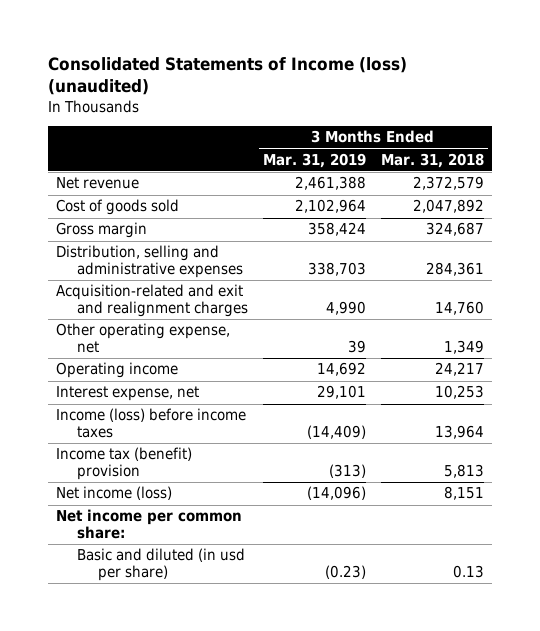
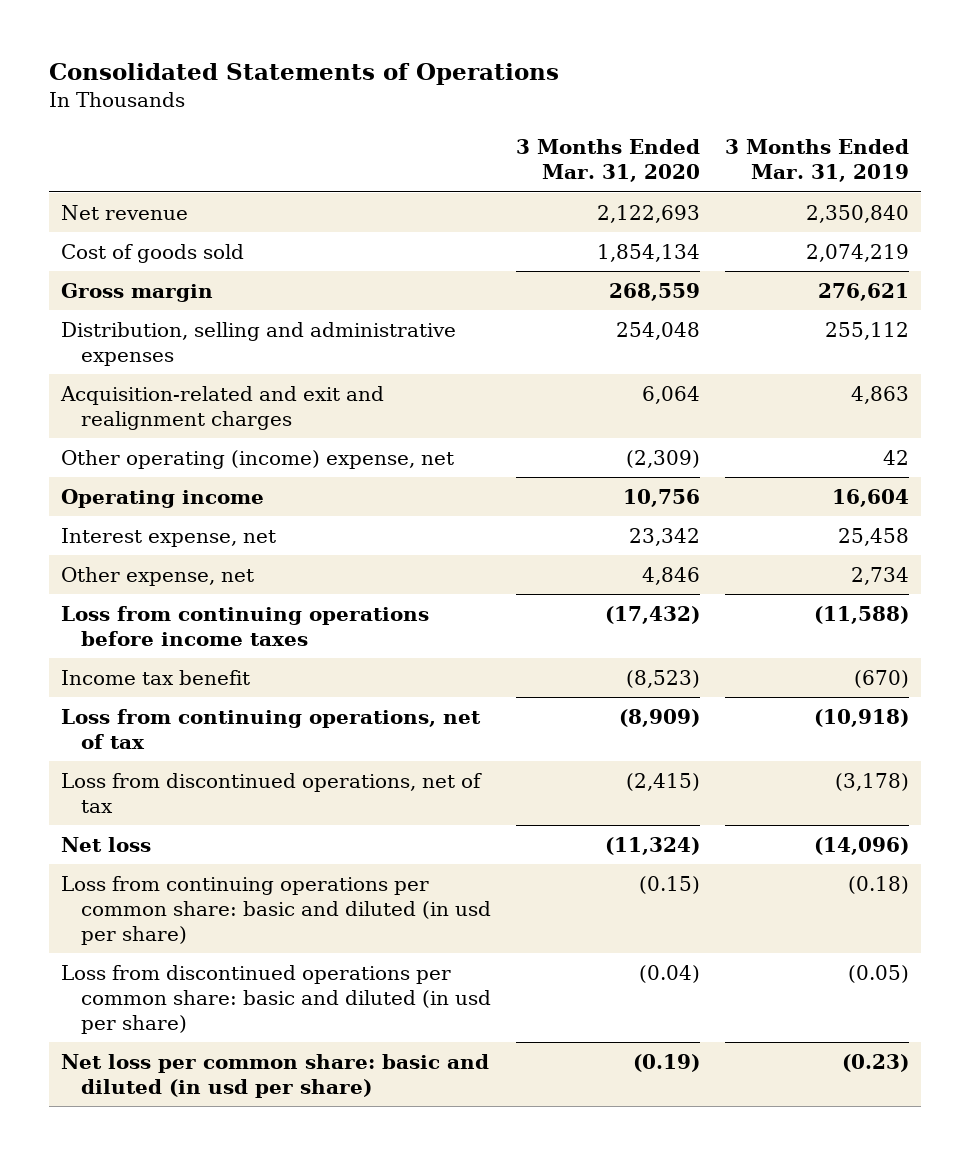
[48,57,408,96] Consolidated Statements of Income (loss) (unaudited) -> [48,63,559,86] Consolidated Statements of Operations
[381,152,485,168] Mar. 31, 2018 -> none
none -> [515,139,700,183] 3 Months Ended Mar. 31, 2020
[55,509,242,540] Net income per common share: -> none
[294,176,366,191] 2,461,388 -> [805,205,909,224] 2,350,840
[294,199,366,214] 2,102,964 -> [805,244,909,263] 2,074,219
[307,222,366,237] 358,424 -> [817,283,909,302] 276,621
[307,262,366,277] 338,703 -> [824,322,909,341] 255,112
[325,301,366,316] 4,990 -> [850,386,909,405] 4,863
[55,323,230,354] Other operating expense, net -> [61,450,455,470] Other operating (income) expense, net
[347,340,366,354] 39 -> [882,450,909,466] 42
[316,362,366,377] 14,692 -> [831,489,909,508] 16,604
[316,385,366,400] 29,101 -> [837,528,909,547] 25,458
none -> [61,567,255,587] Other expense, net
[55,408,246,439] Income (loss) before income taxes -> [61,606,430,646] Loss from continuing operations before income taxes
[306,425,366,440] (14,409) -> [813,606,909,625] (11,588)
[55,447,192,481] Income tax (benefit) provision -> [61,670,251,686] Income tax benefit
[328,464,366,479] (313) -> [853,670,909,689] (670)
none -> [61,709,482,749] Loss from continuing operations, net of tax
none -> [61,773,483,813] Loss from discontinued operations, net of tax
[55,486,172,501] Net income (loss) -> [61,837,152,853] Net loss
none -> [61,876,492,945] Loss from continuing operations per common share: basic and diluted (in usd per share)
none -> [61,965,492,1034] Loss from discontinued operations per common share: basic and diluted (in usd per share)
[76,548,245,582] Basic and diluted (in usd per share) -> [61,1054,490,1098] Net loss per common share: basic and diluted (in usd per share)

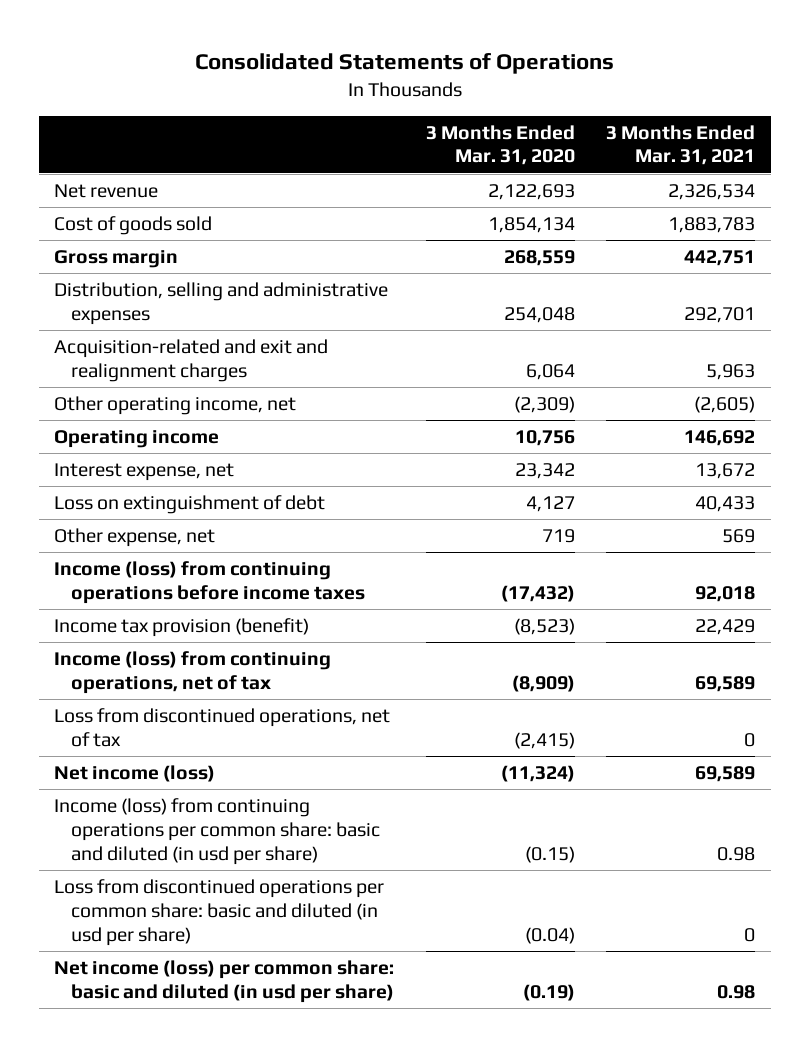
[724,139,909,183] 3 Months Ended Mar. 31, 2019 -> none
none -> [605,124,755,166] 3 Months Ended Mar. 31, 2021
[61,450,455,470] Other operating (income) expense, net -> [54,396,297,416] Other operating income, net
none -> [54,495,326,515] Loss on extinguishment of debt
[641,567,700,586] 4,846 -> [541,529,575,544] 719
[61,606,430,646] Loss from continuing operations before income taxes -> [54,561,366,604] Income (loss) from continuing operations before income taxes
[61,670,251,686] Income tax benefit -> [54,618,310,638] Income tax provision (benefit)
[61,709,482,749] Loss from continuing operations, net of tax -> [54,651,332,694] Income (loss) from continuing operations, net of tax
[61,837,152,853] Net loss -> [54,765,216,783] Net income (loss)
[61,876,492,945] Loss from continuing operations per common share: basic and diluted (in usd per share) -> [54,798,381,865] Income (loss) from continuing operations per common share: basic and diluted (in usd per share)
[61,1054,490,1098] Net loss per common share: basic and diluted (in usd per share) -> [54,960,395,1003] Net income (loss) per common share: basic and diluted (in usd per share)

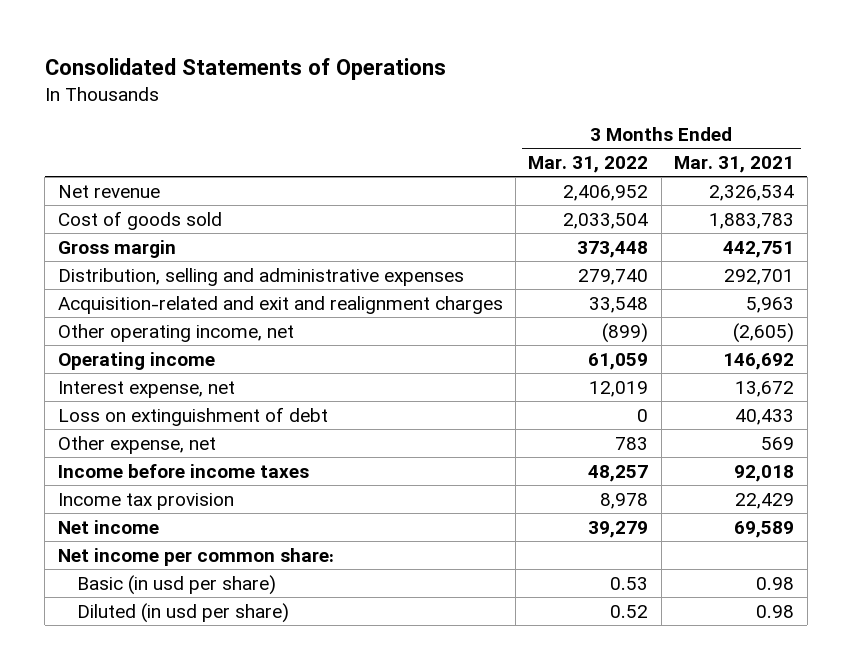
[425,124,575,166] 3 Months Ended Mar. 31, 2020 -> none
none -> [528,155,649,173] Mar. 31, 2022
[54,651,332,694] Income (loss) from continuing operations, net of tax -> none
[54,708,391,747] Loss from discontinued operations, net of tax -> none
[54,798,381,865] Income (loss) from continuing operations per common share: basic and diluted (in usd per share) -> none
[54,879,385,946] Loss from discontinued operations per common share: basic and diluted (in usd per share) -> none
[54,960,395,1003] Net income (loss) per common share: basic and diluted (in usd per share) -> none
[54,561,366,604] Income (loss) from continuing operations before income taxes -> [57,463,309,478] Income before income taxes
[54,618,310,638] Income tax provision (benefit) -> [57,492,234,510] Income tax provision
[54,765,216,783] Net income (loss) -> [57,519,159,534] Net income
none -> [57,547,334,566] Net income per common share:
none -> [77,574,277,595] Basic (in usd per share)
none -> [77,602,290,623] Diluted (in usd per share)

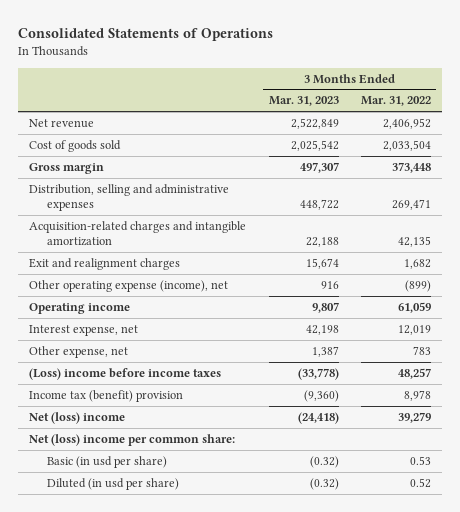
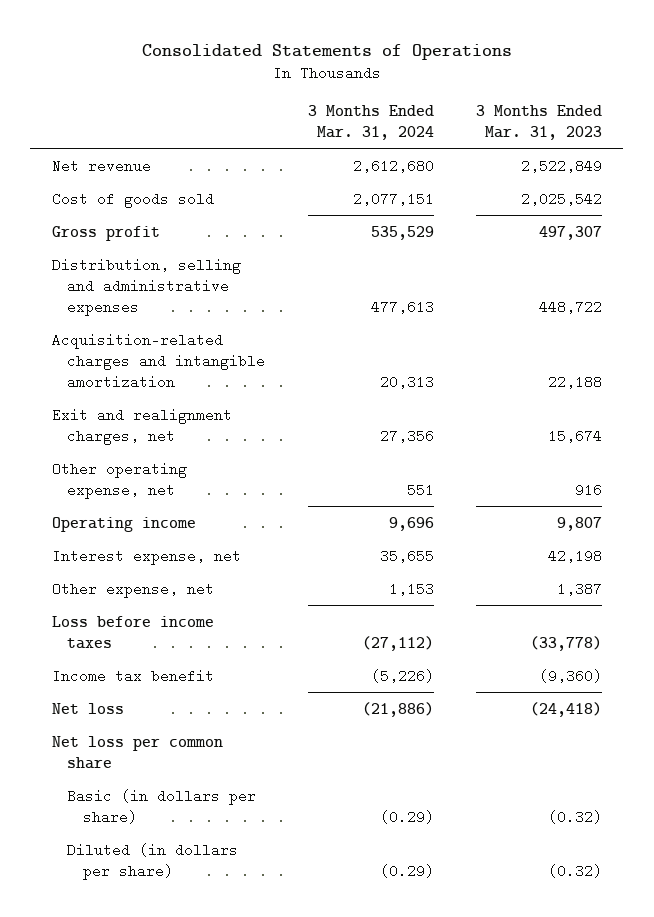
[360,96,431,107] Mar. 31, 2022 -> none
none -> [307,104,434,140] 3 Months Ended Mar. 31, 2024
[29,163,105,175] Gross margin -> [51,225,160,241] Gross profit
[29,258,181,271] Exit and realignment charges -> [51,407,232,445] Exit and realignment charges, net
[29,280,229,293] Other operating expense (income), net -> [51,461,187,499] Other operating expense, net
[29,368,222,381] (Loss) income before income taxes -> [51,615,214,649] Loss before income taxes
[29,390,184,403] Income tax (benefit) provision -> [51,668,214,683] Income tax benefit
[29,412,126,425] Net (loss) income -> [51,702,124,714] Net loss
[29,434,236,447] Net (loss) income per common share: -> [51,735,223,769] Net loss per common share
[46,456,167,469] Basic (in usd per share) -> [67,788,257,824] Basic (in dollars per share)
[46,478,179,491] Diluted (in usd per share) -> [67,842,239,880] Diluted (in dollars per share)

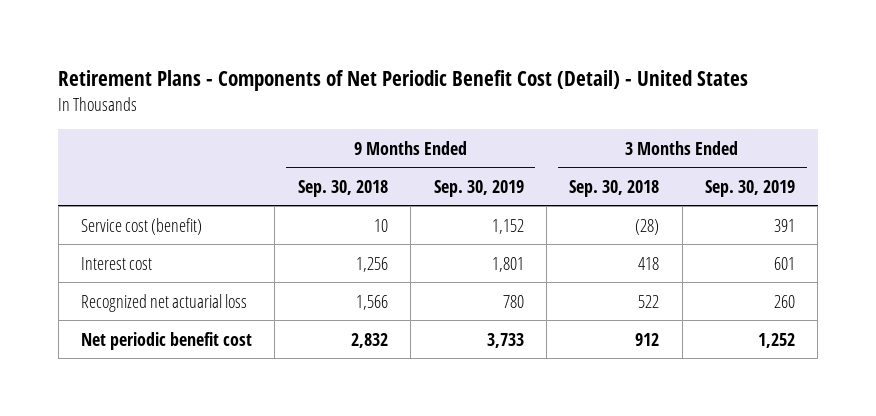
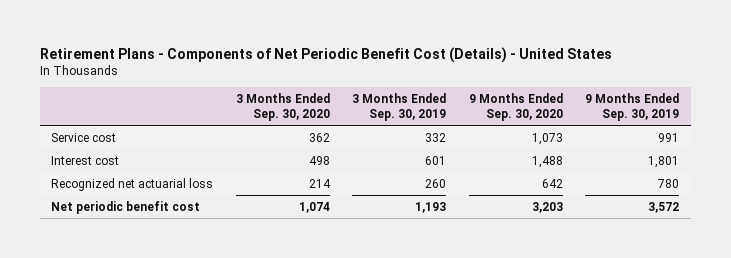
[58,70,749,92] Retirement Plans - Components of Net Periodic Benefit Cost (Detail) - United States -> [40,46,613,63] Retirement Plans - Components of Net Periodic Benefit Cost (Details) - United States
[297,179,388,197] Sep. 30, 2018 -> none
[569,179,660,197] Sep. 30, 2018 -> none
none -> [235,93,330,122] 3 Months Ended Sep. 30, 2020
none -> [468,93,563,122] 9 Months Ended Sep. 30, 2020
[81,217,203,235] Service cost (benefit) -> [51,132,117,142] Service cost
[491,218,524,234] 1,152 -> [658,132,680,142] 991
[774,218,796,232] 391 -> [425,132,447,142] 332
[486,332,524,348] 3,733 -> [648,201,680,213] 3,572
[758,332,796,348] 1,252 -> [415,201,447,213] 1,193

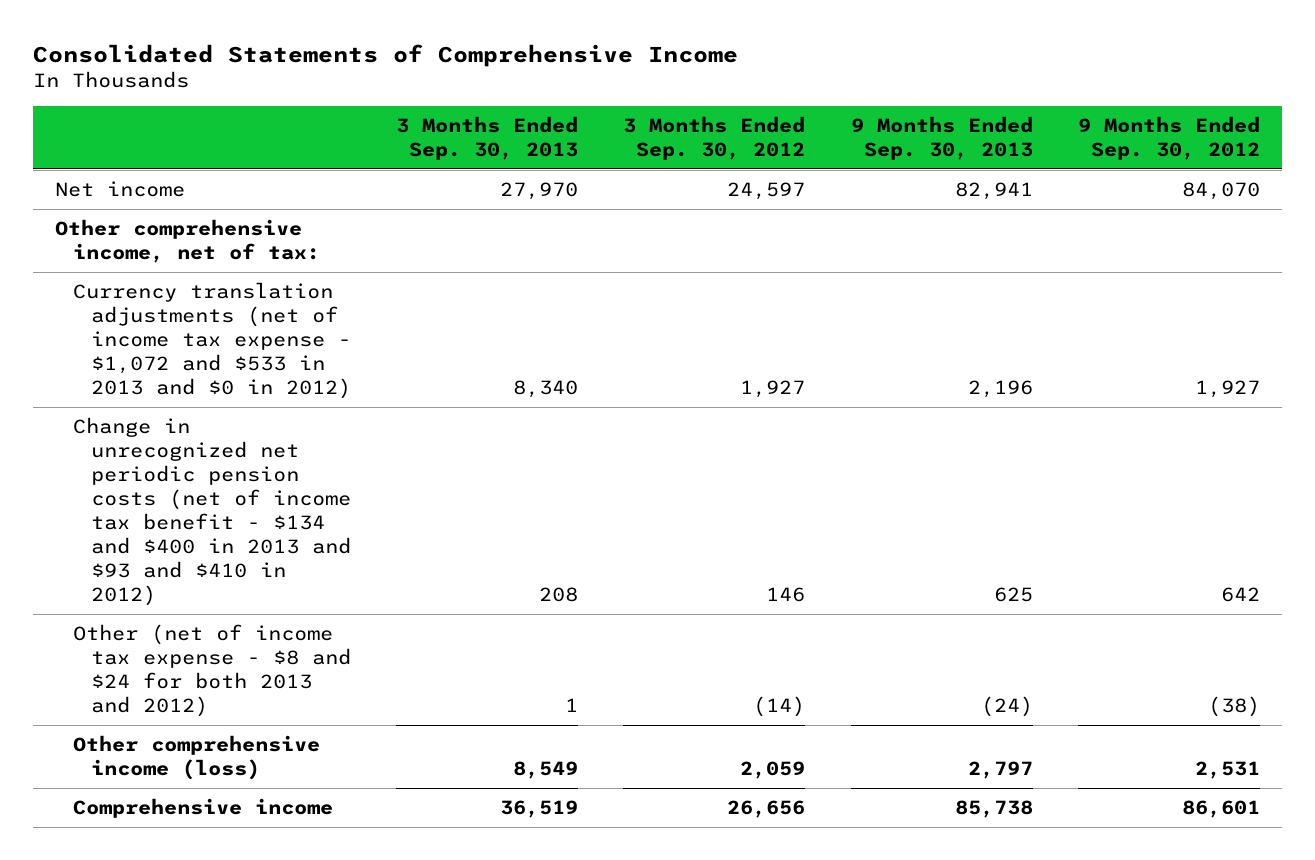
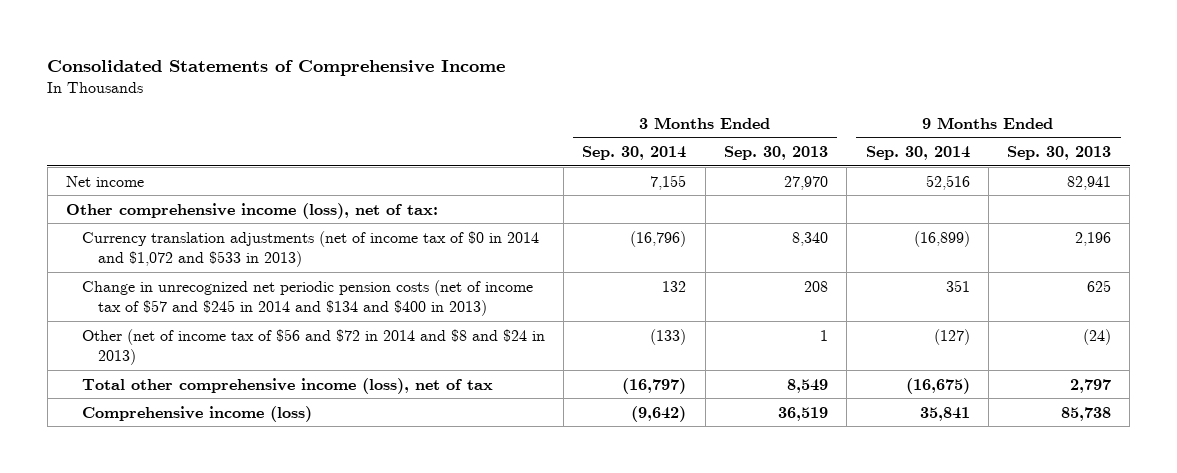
[623,115,806,160] 3 Months Ended Sep. 30, 2012 -> none
[1077,115,1260,160] 9 Months Ended Sep. 30, 2012 -> none
none -> [582,145,687,160] Sep. 30, 2014
none -> [865,145,970,160] Sep. 30, 2014
[55,218,321,264] Other comprehensive income, net of tax: -> [65,202,438,219] Other comprehensive income (loss), net of tax:
[73,281,352,400] Currency translation adjustments (net of income tax expense - $1,072 and $533 in 2013 and $0 in 2012) -> [81,230,539,267] Currency translation adjustments (net of income tax of $0 in 2014 and $1,072 and $533 in 2013)
[73,416,352,607] Change in unrecognized net periodic pension costs (net of income tax benefit - $134 and $400 in 2013 and $93 and $410 in 2012) -> [81,279,533,316] Change in unrecognized net periodic pension costs (net of income tax of $57 and $245 in 2014 and $134 and $400 in 2013)
[73,623,352,718] Other (net of income tax expense - $8 and $24 for both 2013 and 2012) -> [81,328,545,365] Other (net of income tax of $56 and $72 in 2014 and $8 and $24 in 2013)
[73,734,321,781] Other comprehensive income (loss) -> [81,377,493,394] Total other comprehensive income (loss), net of tax
[73,797,334,818] Comprehensive income -> [81,405,312,422] Comprehensive income (loss)

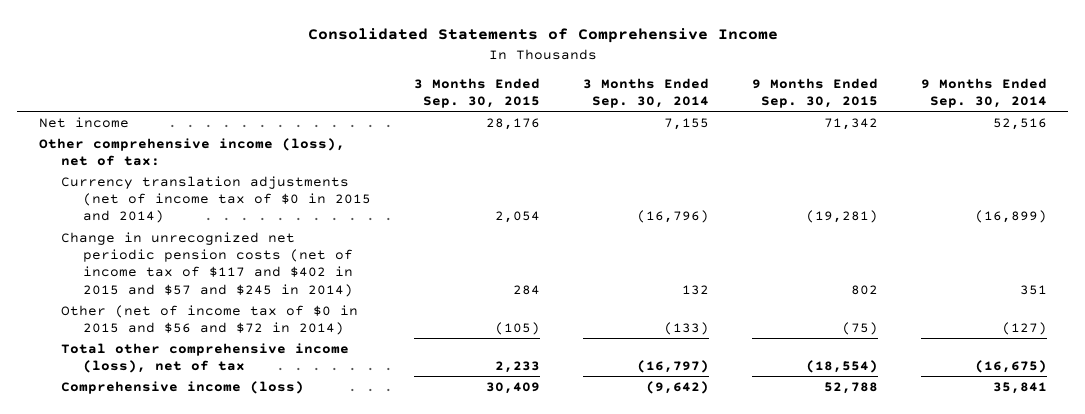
[723,145,828,160] Sep. 30, 2013 -> none
[1007,145,1112,160] Sep. 30, 2013 -> none
none -> [414,77,541,109] 3 Months Ended Sep. 30, 2015
none -> [751,77,878,109] 9 Months Ended Sep. 30, 2015
[81,230,539,267] Currency translation adjustments (net of income tax of $0 in 2014 and $1,072 and $533 in 2013) -> [60,175,372,224] Currency translation adjustments (net of income tax of $0 in 2015 and 2014)
[81,279,533,316] Change in unrecognized net periodic pension costs (net of income tax of $57 and $245 in 2014 and $134 and $400 in 2013) -> [60,231,354,297] Change in unrecognized net periodic pension costs (net of income tax of $117 and $402 in 2015 and $57 and $245 in 2014)
[81,328,545,365] Other (net of income tax of $56 and $72 in 2014 and $8 and $24 in 2013) -> [60,304,358,335] Other (net of income tax of $0 in 2015 and $56 and $72 in 2014)

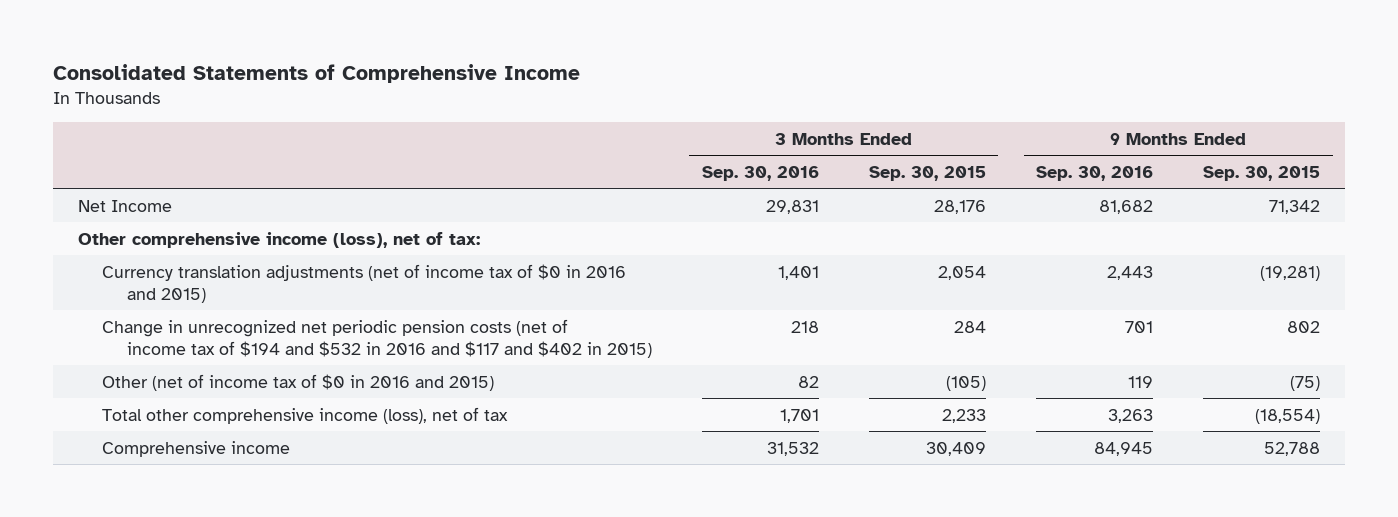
[583,77,710,109] 3 Months Ended Sep. 30, 2014 -> none
[920,77,1047,109] 9 Months Ended Sep. 30, 2014 -> none
none -> [701,165,819,181] Sep. 30, 2016
none -> [1036,165,1154,181] Sep. 30, 2016
[38,116,129,128] Net income -> [77,199,172,212] Net Income
[60,175,372,224] Currency translation adjustments (net of income tax of $0 in 2015 and 2014) -> [102,263,627,303] Currency translation adjustments (net of income tax of $0 in 2016 and 2015)
[60,231,354,297] Change in unrecognized net periodic pension costs (net of income tax of $117 and $402 in 2015 and $57 and $245 in 2014) -> [102,318,652,358] Change in unrecognized net periodic pension costs (net of income tax of $194 and $532 in 2016 and $117 and $402 in 2015)
[60,304,358,335] Other (net of income tax of $0 in 2015 and $56 and $72 in 2014) -> [102,373,495,391] Other (net of income tax of $0 in 2016 and 2015)
[60,380,304,394] Comprehensive income (loss) -> [102,440,291,457] Comprehensive income

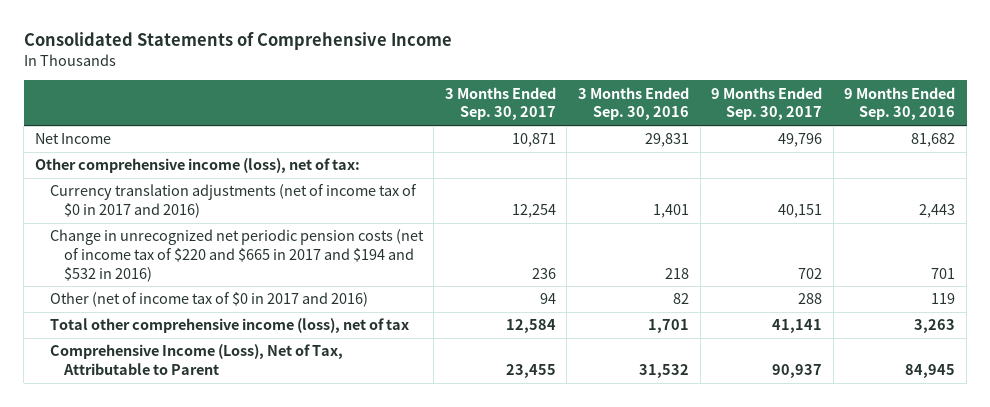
[868,165,986,181] Sep. 30, 2015 -> none
[1203,165,1321,181] Sep. 30, 2015 -> none
none -> [444,86,556,121] 3 Months Ended Sep. 30, 2017
none -> [711,86,823,121] 9 Months Ended Sep. 30, 2017
[102,263,627,303] Currency translation adjustments (net of income tax of $0 in 2016 and 2015) -> [49,184,417,219] Currency translation adjustments (net of income tax of $0 in 2017 and 2016)
[102,318,652,358] Change in unrecognized net periodic pension costs (net of income tax of $194 and $532 in 2016 and $117 and $402 in 2015) -> [49,229,424,282] Change in unrecognized net periodic pension costs (net of income tax of $220 and $665 in 2017 and $194 and $532 in 2016)
[102,373,495,391] Other (net of income tax of $0 in 2016 and 2015) -> [49,292,368,308] Other (net of income tax of $0 in 2017 and 2016)
[102,440,291,457] Comprehensive income -> [49,344,343,376] Comprehensive Income (Loss), Net of Tax, Attributable to Parent

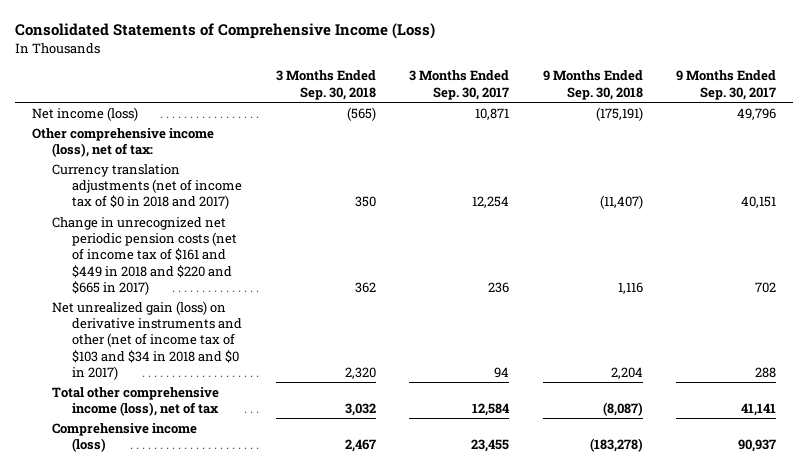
[23,32,452,51] Consolidated Statements of Comprehensive Income -> [15,23,436,40] Consolidated Statements of Comprehensive Income (Loss)
[578,86,690,121] 3 Months Ended Sep. 30, 2016 -> none
[844,86,956,121] 9 Months Ended Sep. 30, 2016 -> none
none -> [275,70,376,100] 3 Months Ended Sep. 30, 2018
none -> [542,70,643,100] 9 Months Ended Sep. 30, 2018
[34,133,111,145] Net Income -> [31,106,138,121] Net income (loss)
[49,184,417,219] Currency translation adjustments (net of income tax of $0 in 2017 and 2016) -> [52,163,243,210] Currency translation adjustments (net of income tax of $0 in 2018 and 2017)
[49,229,424,282] Change in unrecognized net periodic pension costs (net of income tax of $220 and $665 in 2017 and $194 and $532 in 2016) -> [52,216,238,295] Change in unrecognized net periodic pension costs (net of income tax of $161 and $449 in 2018 and $220 and $665 in 2017)
[49,292,368,308] Other (net of income tax of $0 in 2017 and 2016) -> [52,300,243,380] Net unrealized gain (loss) on derivative instruments and other (net of income tax of $103 and $34 in 2018 and $0 in 2017)
[49,344,343,376] Comprehensive Income (Loss), Net of Tax, Attributable to Parent -> [52,422,198,452] Comprehensive income (loss)

